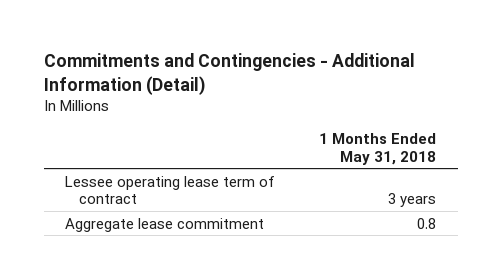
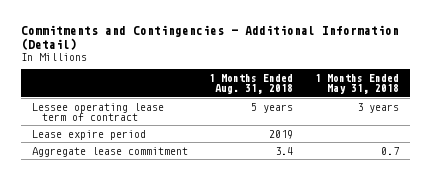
none -> [209,73,294,95] 1 Months Ended Aug. 31, 2018
none -> [31,129,146,140] Lease expire period
[416,217,436,229] 0.8 -> [380,146,399,155] 0.7

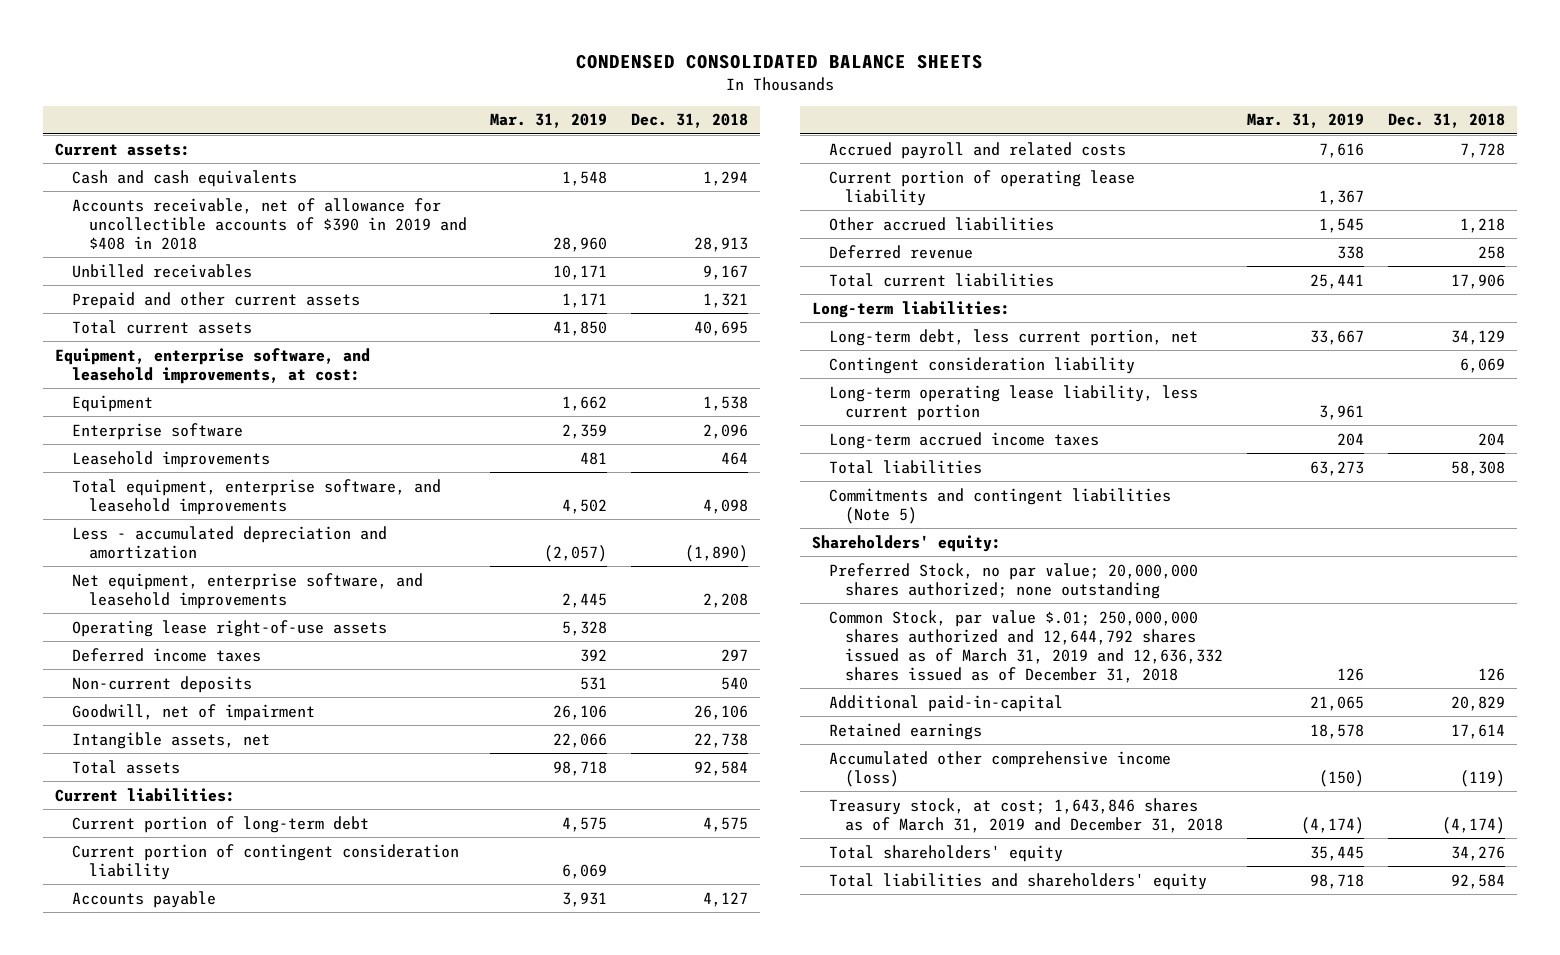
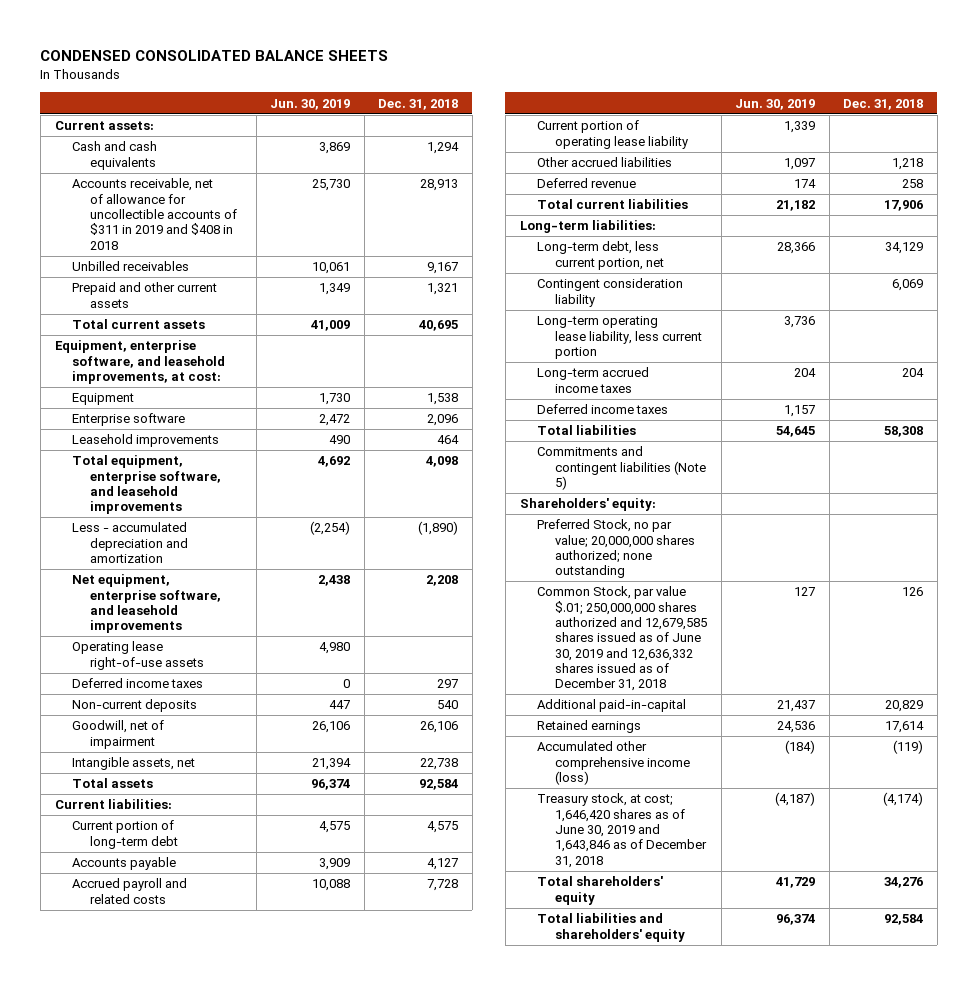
[490,113,608,129] Mar. 31, 2019 -> none
none -> [270,98,351,110] Jun. 30, 2019
[71,197,467,250] Accounts receivable, net of allowance for uncollectible accounts of $390 in 2019 and $408 in 2018 -> [72,178,238,250] Accounts receivable, net of allowance for uncollectible accounts of $311 in 2019 and $408 in 2018
[71,843,459,880] Current portion of contingent consideration liability -> none
none -> [537,404,669,415] Deferred income taxes
[828,609,1224,683] Common Stock, par value $.01; 250,000,000 shares authorized and 12,644,792 shares issued as of March 31, 2019 and 12,636,332 shares issued as of December 31, 2018 -> [537,586,708,692] Common Stock, par value $.01; 250,000,000 shares authorized and 12,679,585 shares issued as of June 30, 2019 and 12,636,332 shares issued as of December 31, 2018
[828,797,1224,833] Treasury stock, at cost; 1,643,846 shares as of March 31, 2019 and December 31, 2018 -> [537,793,708,868] Treasury stock, at cost; 1,646,420 shares as of June 30, 2019 and 1,643,846 as of December 31, 2018

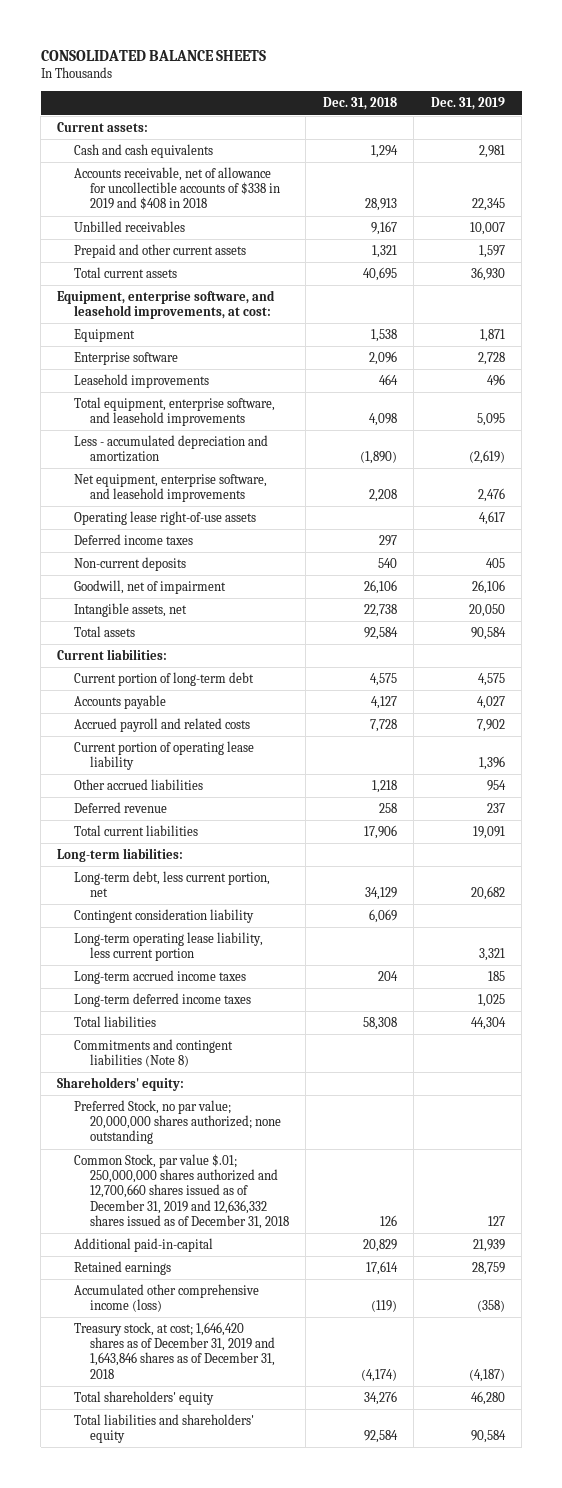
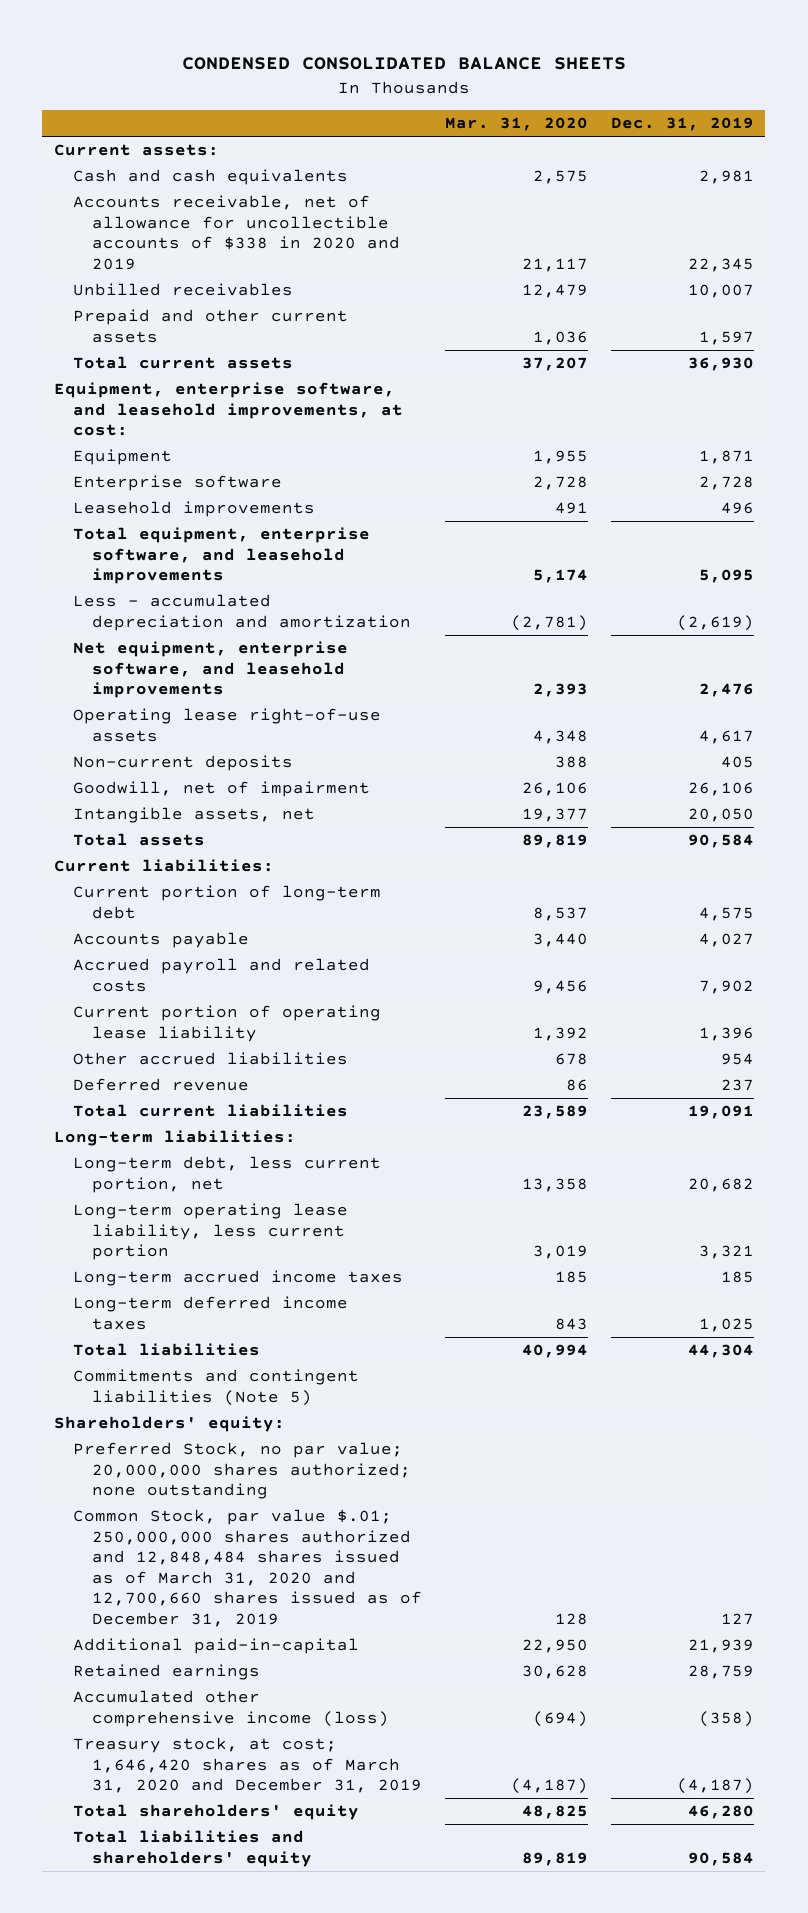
[40,49,266,61] CONSOLIDATED BALANCE SHEETS -> [181,57,626,71] CONDENSED CONSOLIDATED BALANCE SHEETS
[322,97,397,111] Dec. 31, 2018 -> none
none -> [445,117,589,132] Mar. 31, 2020
[73,167,280,211] Accounts receivable, net of allowance for uncollectible accounts of $338 in 2019 and $408 in 2018 -> [73,195,401,270] Accounts receivable, net of allowance for uncollectible accounts of $338 in 2020 and 2019
[73,534,193,546] Deferred income taxes -> none
[73,909,254,924] Contingent consideration liability -> none
[73,1039,233,1068] Commitments and contingent liabilities (Note 8) -> [73,1369,360,1406] Commitments and contingent liabilities (Note 5)
[73,1154,289,1229] Common Stock, par value $.01; 250,000,000 shares authorized and 12,700,660 shares issued as of December 31, 2019 and 12,636,332 shares issued as of December 31, 2018 -> [73,1509,423,1627] Common Stock, par value $.01; 250,000,000 shares authorized and 12,848,484 shares issued as of March 31, 2020 and 12,700,660 shares issued as of December 31, 2019
[73,1322,275,1379] Treasury stock, at cost; 1,646,420 shares as of December 31, 2019 and 1,643,846 shares as of December 31, 2018 -> [73,1737,423,1794] Treasury stock, at cost; 1,646,420 shares as of March 31, 2020 and December 31, 2019

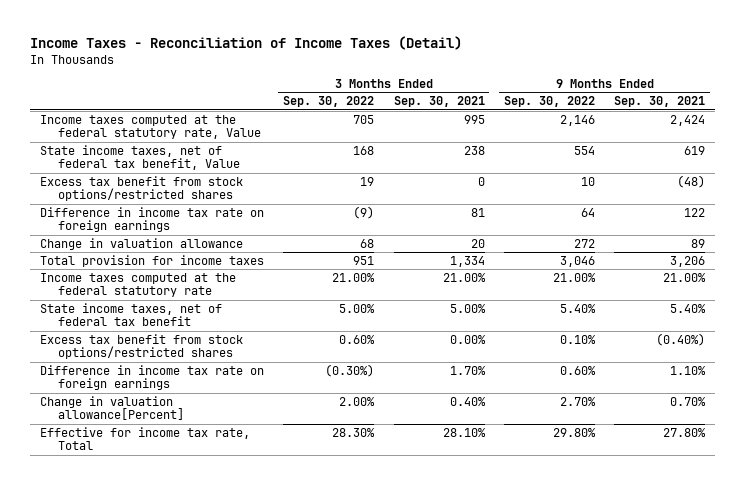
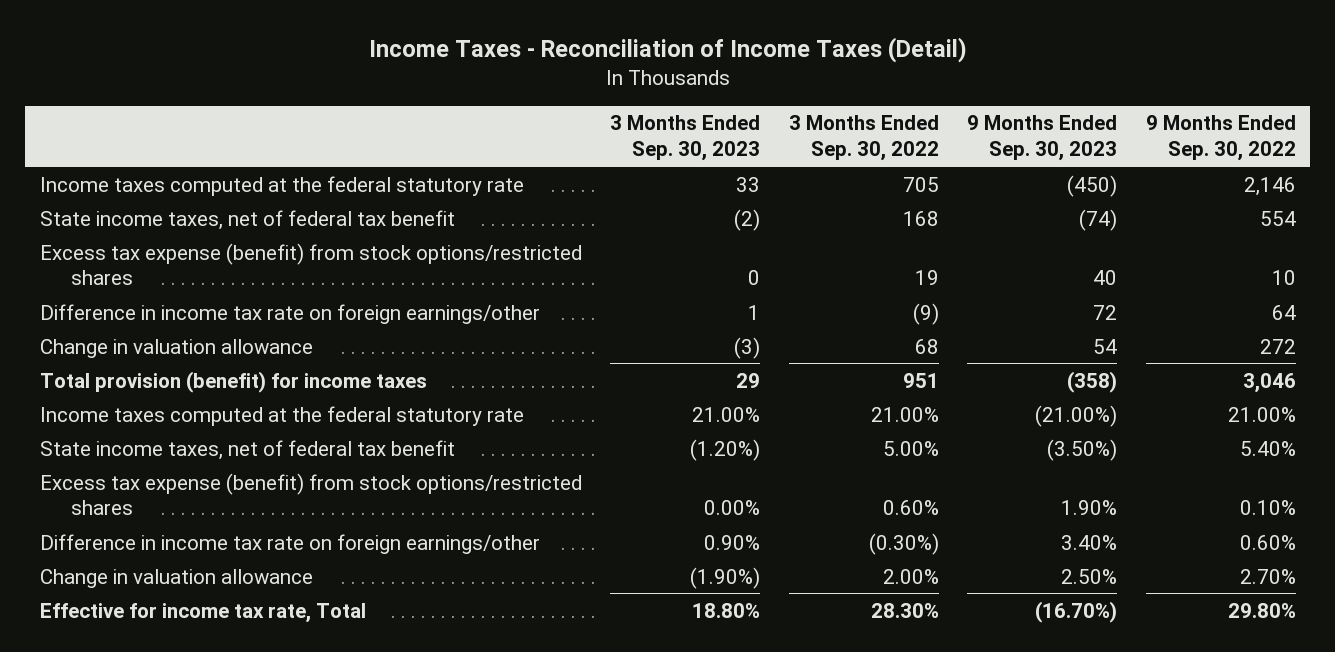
[393,96,485,108] Sep. 30, 2021 -> none
[614,96,706,108] Sep. 30, 2021 -> none
none -> [610,115,761,162] 3 Months Ended Sep. 30, 2023
none -> [967,115,1118,162] 9 Months Ended Sep. 30, 2023
[39,114,261,140] Income taxes computed at the federal statutory rate, Value -> [39,175,524,196] Income taxes computed at the federal statutory rate
[39,144,240,171] State income taxes, net of federal tax benefit, Value -> [39,209,455,230] State income taxes, net of federal tax benefit
[39,175,243,202] Excess tax benefit from stock options/restricted shares -> [39,242,582,286] Excess tax expense (benefit) from stock options/restricted shares
[39,206,264,233] Difference in income tax rate on foreign earnings -> [39,303,540,324] Difference in income tax rate on foreign earnings/other
[39,254,264,267] Total provision for income taxes -> [39,370,427,393] Total provision (benefit) for income taxes
[39,333,243,360] Excess tax benefit from stock options/restricted shares -> [39,472,582,516] Excess tax expense (benefit) from stock options/restricted shares
[39,364,264,391] Difference in income tax rate on foreign earnings -> [39,533,540,554] Difference in income tax rate on foreign earnings/other
[39,395,184,421] Change in valuation allowance[Percent] -> [39,568,313,588] Change in valuation allowance

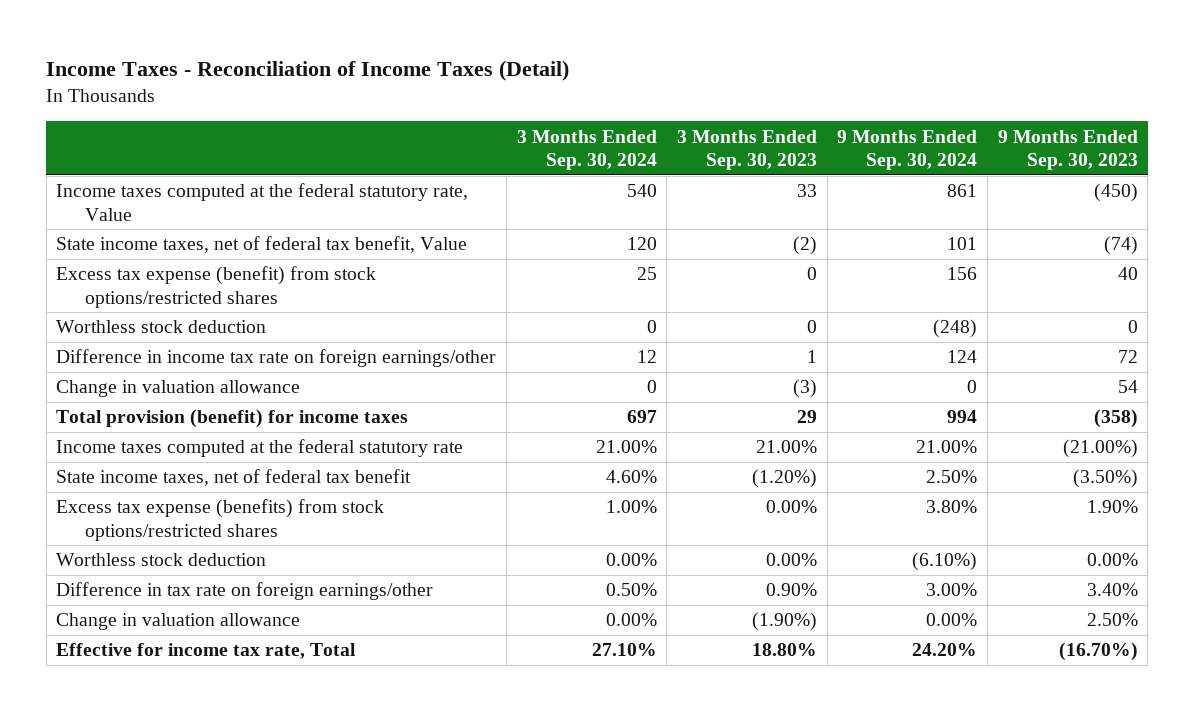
[788,115,939,162] 3 Months Ended Sep. 30, 2022 -> none
[1145,115,1296,162] 9 Months Ended Sep. 30, 2022 -> none
none -> [516,129,657,171] 3 Months Ended Sep. 30, 2024
none -> [837,129,978,171] 9 Months Ended Sep. 30, 2024
[39,175,524,196] Income taxes computed at the federal statutory rate -> [56,183,469,221] Income taxes computed at the federal statutory rate, Value
[39,209,455,230] State income taxes, net of federal tax benefit -> [56,236,468,254] State income taxes, net of federal tax benefit, Value
none -> [56,320,267,334] Worthless stock deduction
[39,472,582,516] Excess tax expense (benefit) from stock options/restricted shares -> [56,499,385,541] Excess tax expense (benefits) from stock options/restricted shares
none -> [56,553,267,567] Worthless stock deduction
[39,533,540,554] Difference in income tax rate on foreign earnings/other -> [56,582,434,601] Difference in tax rate on foreign earnings/other

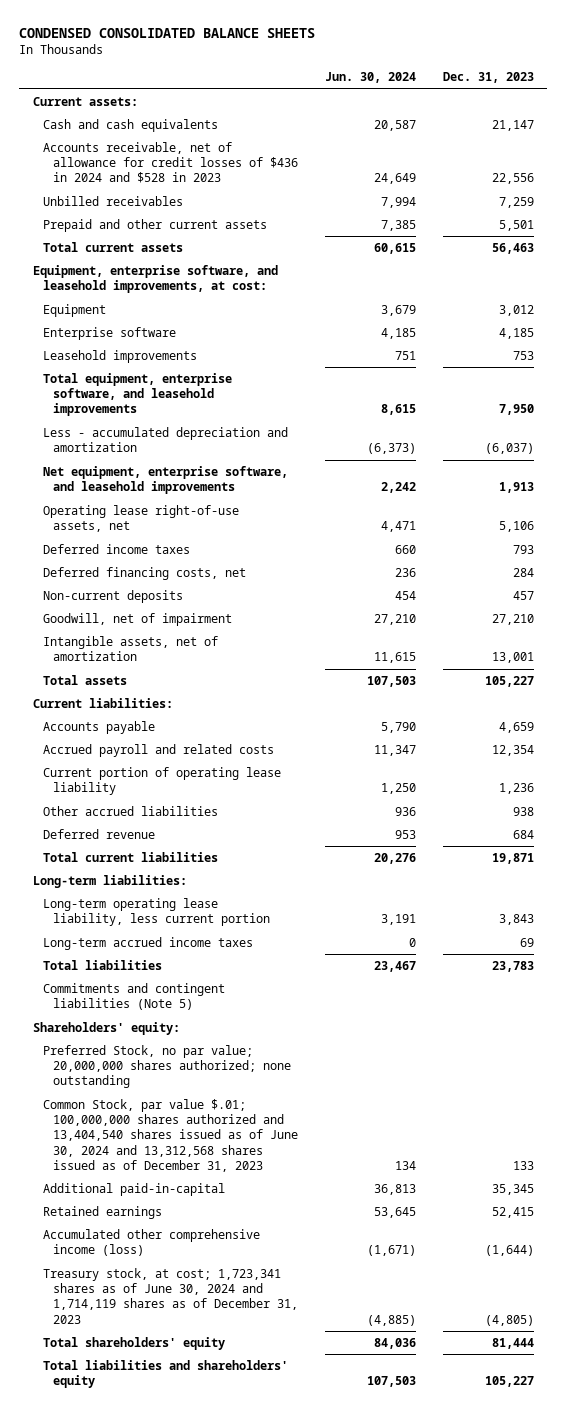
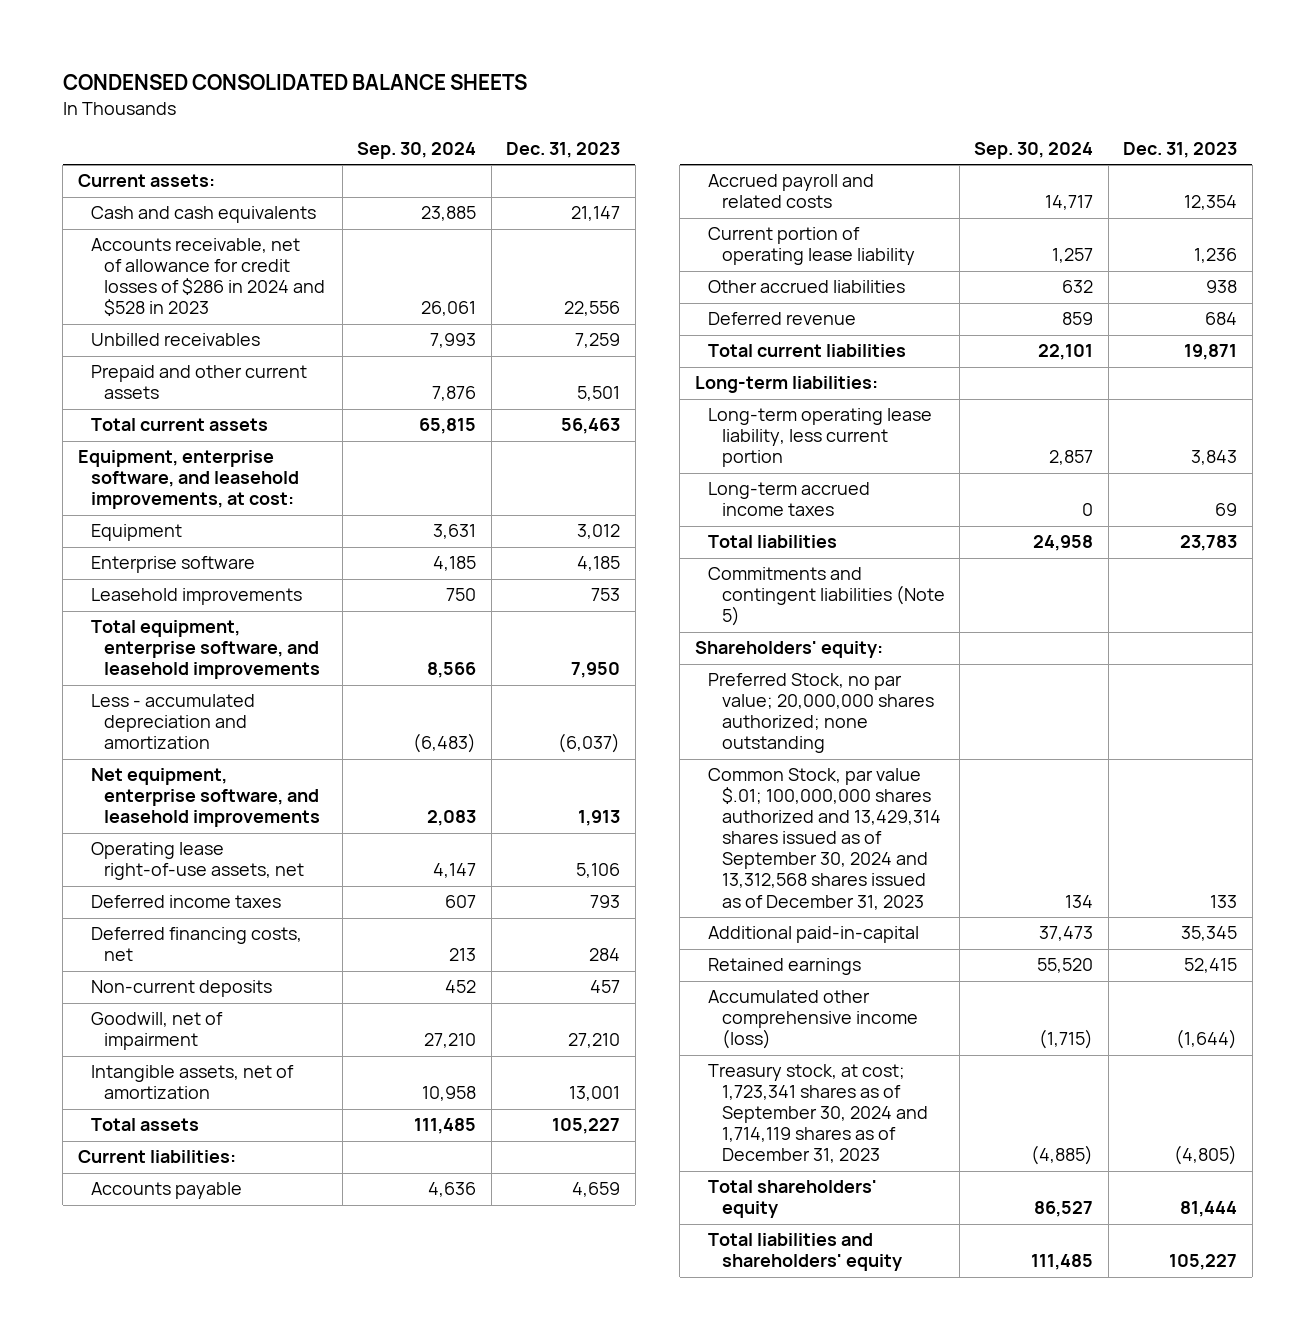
[324,72,416,84] Jun. 30, 2024 -> none
none -> [357,141,477,159] Sep. 30, 2024
[42,141,298,184] Accounts receivable, net of allowance for credit losses of $436 in 2024 and $528 in 2023 -> [90,238,326,317] Accounts receivable, net of allowance for credit losses of $286 in 2024 and $528 in 2023
[42,1098,298,1172] Common Stock, par value $.01; 100,000,000 shares authorized and 13,404,540 shares issued as of June 30, 2024 and 13,312,568 shares issued as of December 31, 2023 -> [708,768,941,910] Common Stock, par value $.01; 100,000,000 shares authorized and 13,429,314 shares issued as of September 30, 2024 and 13,312,568 shares issued as of December 31, 2023
[42,1267,298,1324] Treasury stock, at cost; 1,723,341 shares as of June 30, 2024 and 1,714,119 shares as of December 31, 2023 -> [708,1064,928,1164] Treasury stock, at cost; 1,723,341 shares as of September 30, 2024 and 1,714,119 shares as of December 31, 2023

